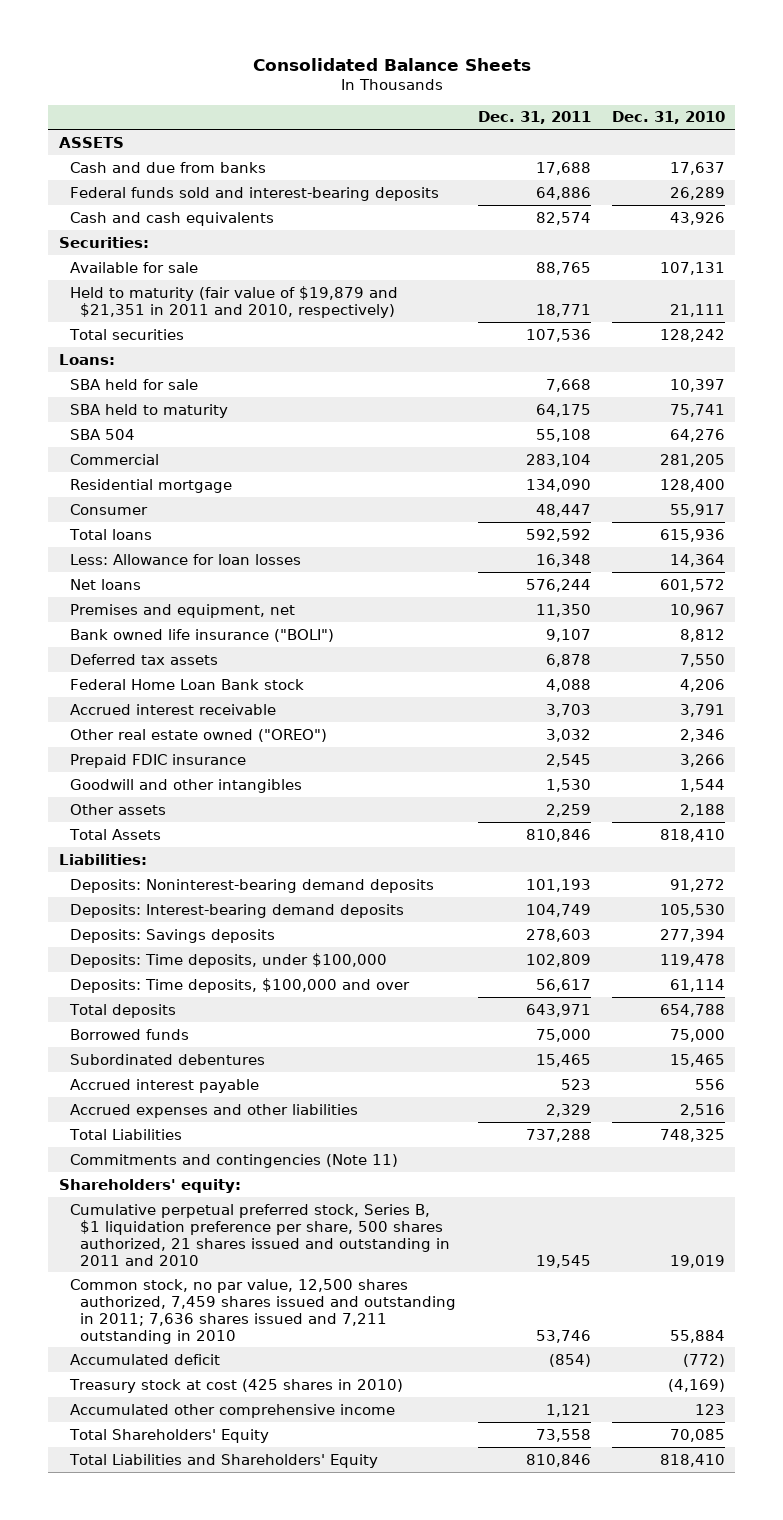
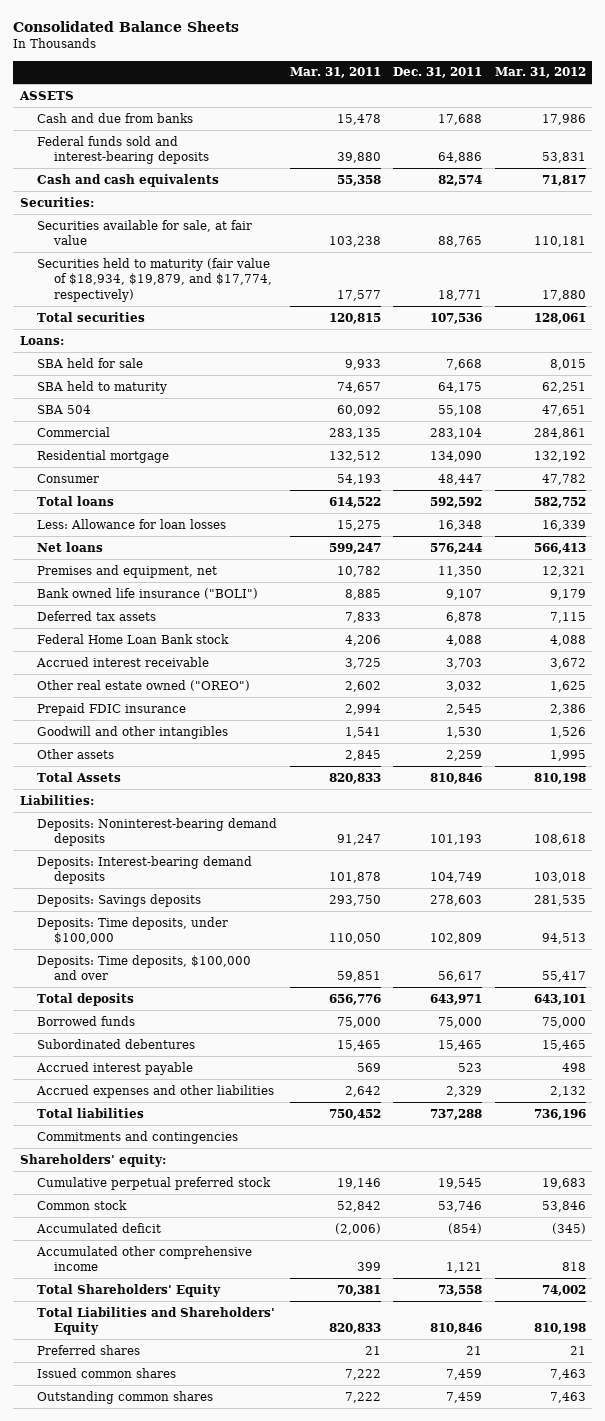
[611,111,725,125] Dec. 31, 2010 -> none
none -> [289,67,381,79] Mar. 31, 2011
none -> [494,67,586,79] Mar. 31, 2012
[69,261,198,273] Available for sale -> [37,219,253,246] Securities available for sale, at fair value
[69,285,398,318] Held to maturity (fair value of $19,879 and $21,351 in 2011 and 2010, respectively) -> [37,257,273,303] Securities held to maturity (fair value of $18,934, $19,879, and $17,774, respectively)
[68,1128,182,1140] Total Liabilities -> [37,1107,145,1118] Total liabilities
[69,1153,398,1168] Commitments and contingencies (Note 11) -> [37,1130,239,1144] Commitments and contingencies
[69,1203,451,1266] Cumulative perpetual preferred stock, Series B, $1 liquidation preference per share, 500 shares authorized, 21 shares issued and outstanding in 2011 and 2010 -> [37,1176,272,1190] Cumulative perpetual preferred stock
[69,1278,457,1344] Common stock, no par value, 12,500 shares authorized, 7,459 shares issued and outstanding in 2011; 7,636 shares issued and 7,211 outstanding in 2010 -> [37,1199,128,1210] Common stock
[68,1378,403,1393] Treasury stock at cost (425 shares in 2010) -> none
none -> [37,1344,141,1355] Preferred shares
none -> [37,1367,177,1378] Issued common shares
none -> [37,1390,214,1404] Outstanding common shares

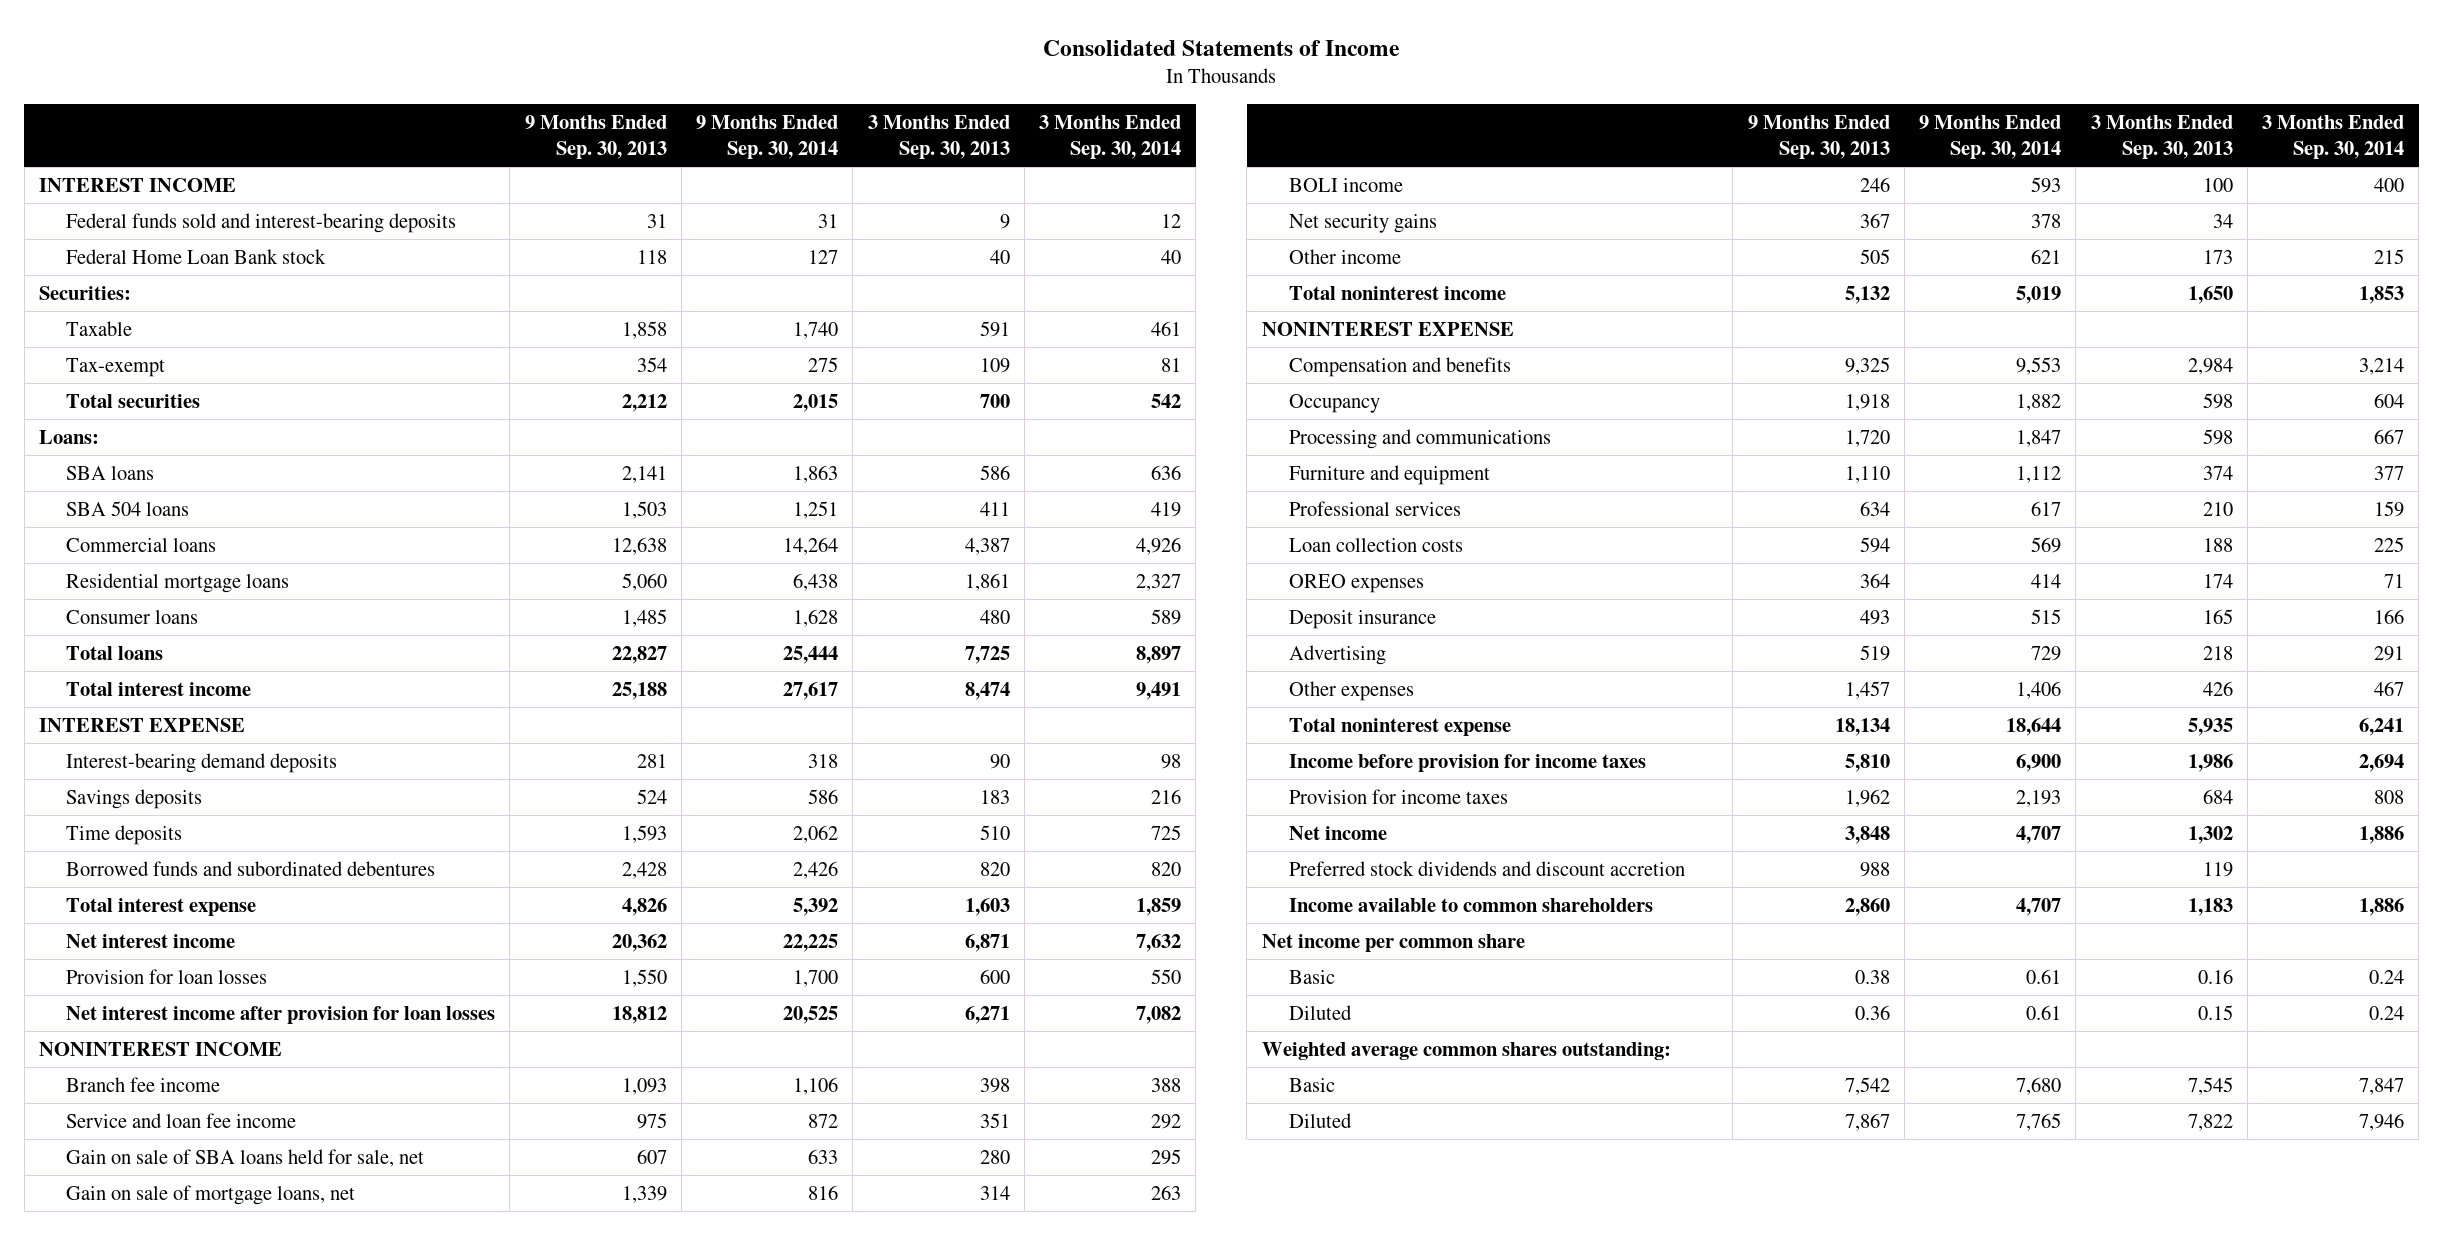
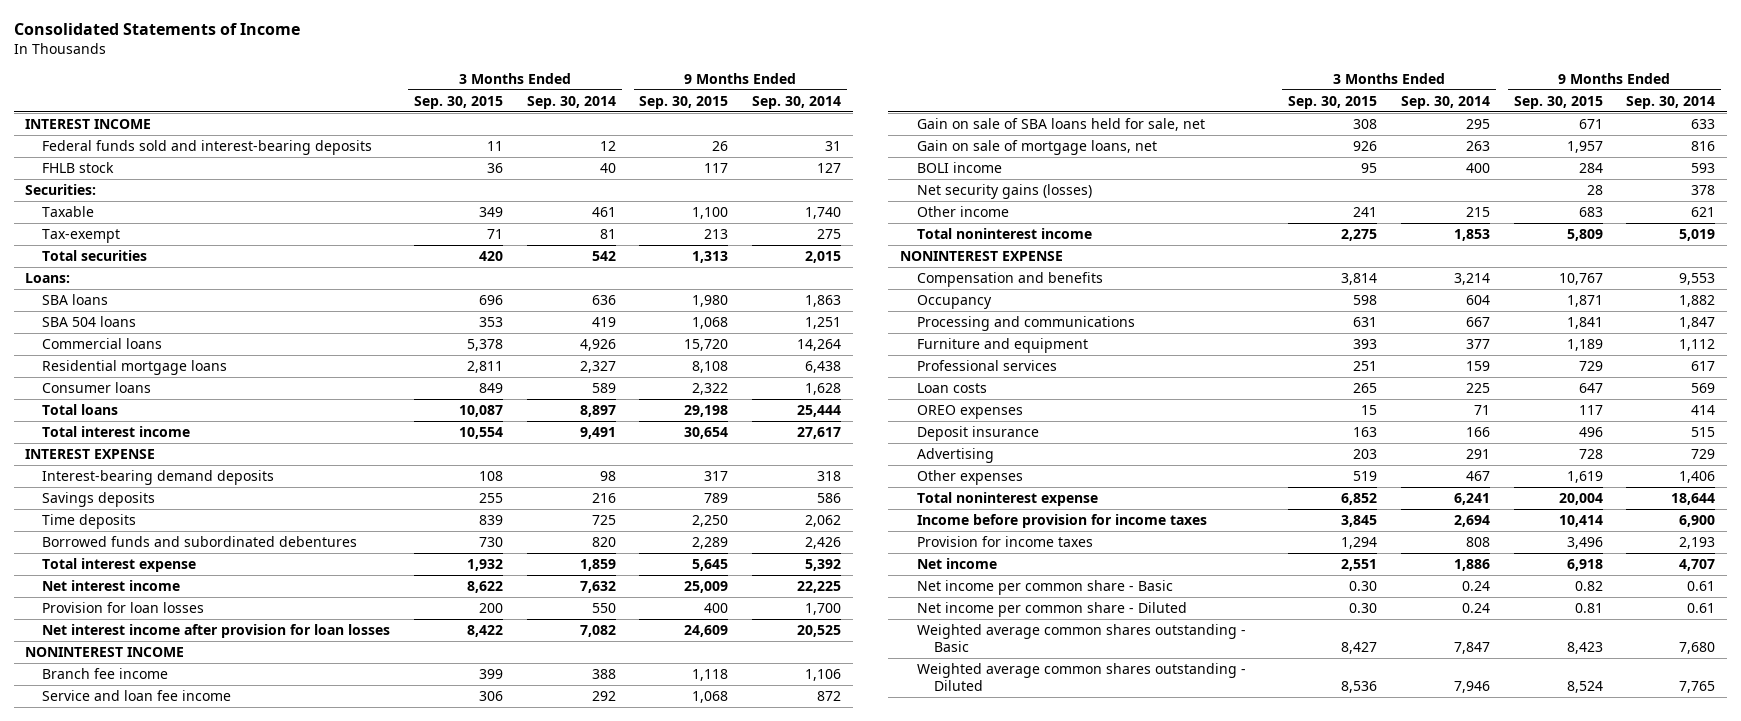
[524,114,667,159] 9 Months Ended Sep. 30, 2013 -> none
[867,114,1010,159] 3 Months Ended Sep. 30, 2013 -> none
none -> [414,95,504,109] Sep. 30, 2015
none -> [639,95,729,109] Sep. 30, 2015
[66,248,327,264] Federal Home Loan Bank stock -> [42,161,115,173] FHLB stock
[1289,213,1438,233] Net security gains -> [916,183,1092,199] Net security gains (losses)
[1289,537,1464,552] Loan collection costs -> [916,382,987,393] Loan costs
[1289,860,1686,876] Preferred stock dividends and discount accretion -> none
[1289,897,1654,912] Income available to common shareholders -> none
[1261,933,1525,952] Net income per common share -> none
[1261,1041,1671,1060] Weighted average common shares outstanding: -> none
[1289,969,1336,984] Basic -> [916,579,1173,595] Net income per common share - Basic
[1289,1004,1353,1020] Diluted -> [916,601,1187,617] Net income per common share - Diluted
[1289,1077,1336,1092] Basic -> [916,623,1246,653] Weighted average common shares outstanding - Basic
[1289,1112,1353,1128] Diluted -> [916,662,1246,692] Weighted average common shares outstanding - Diluted

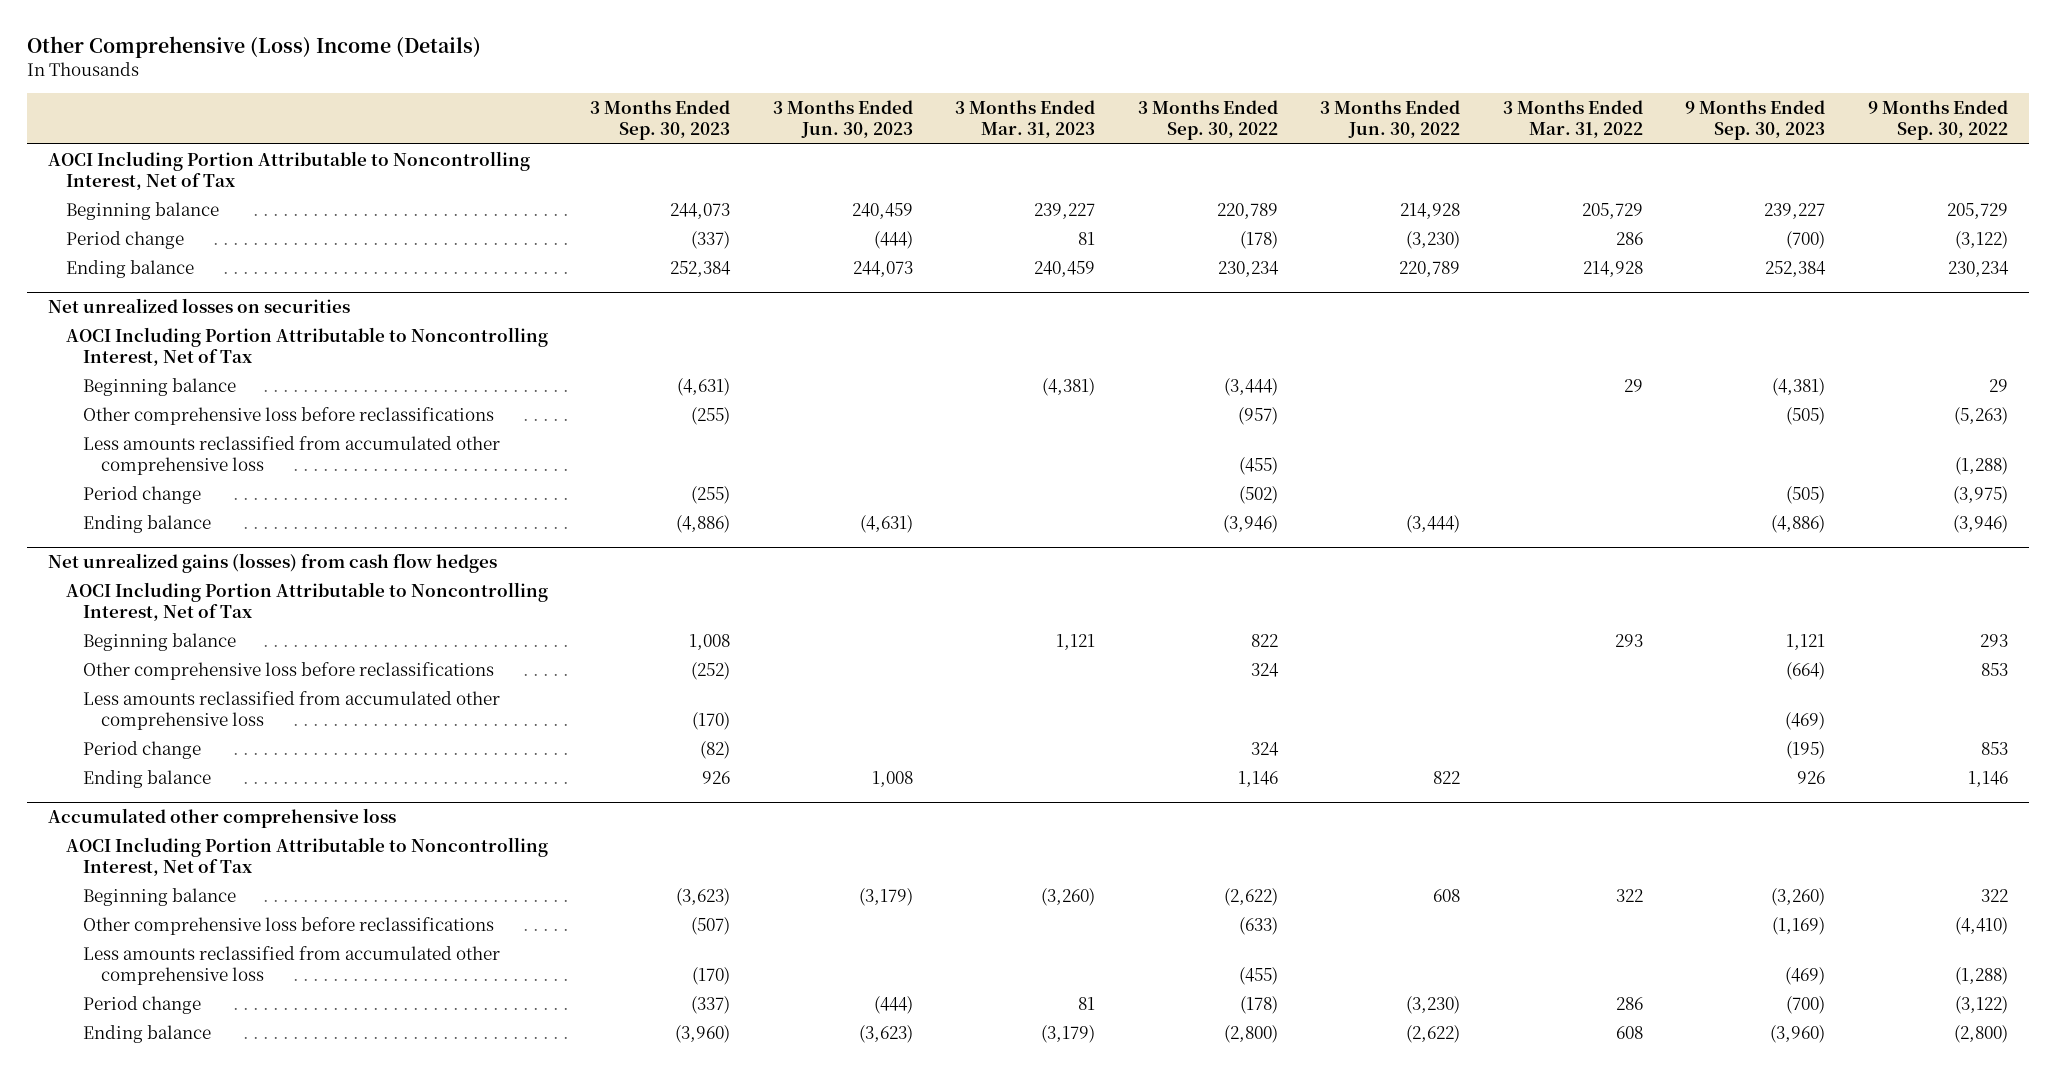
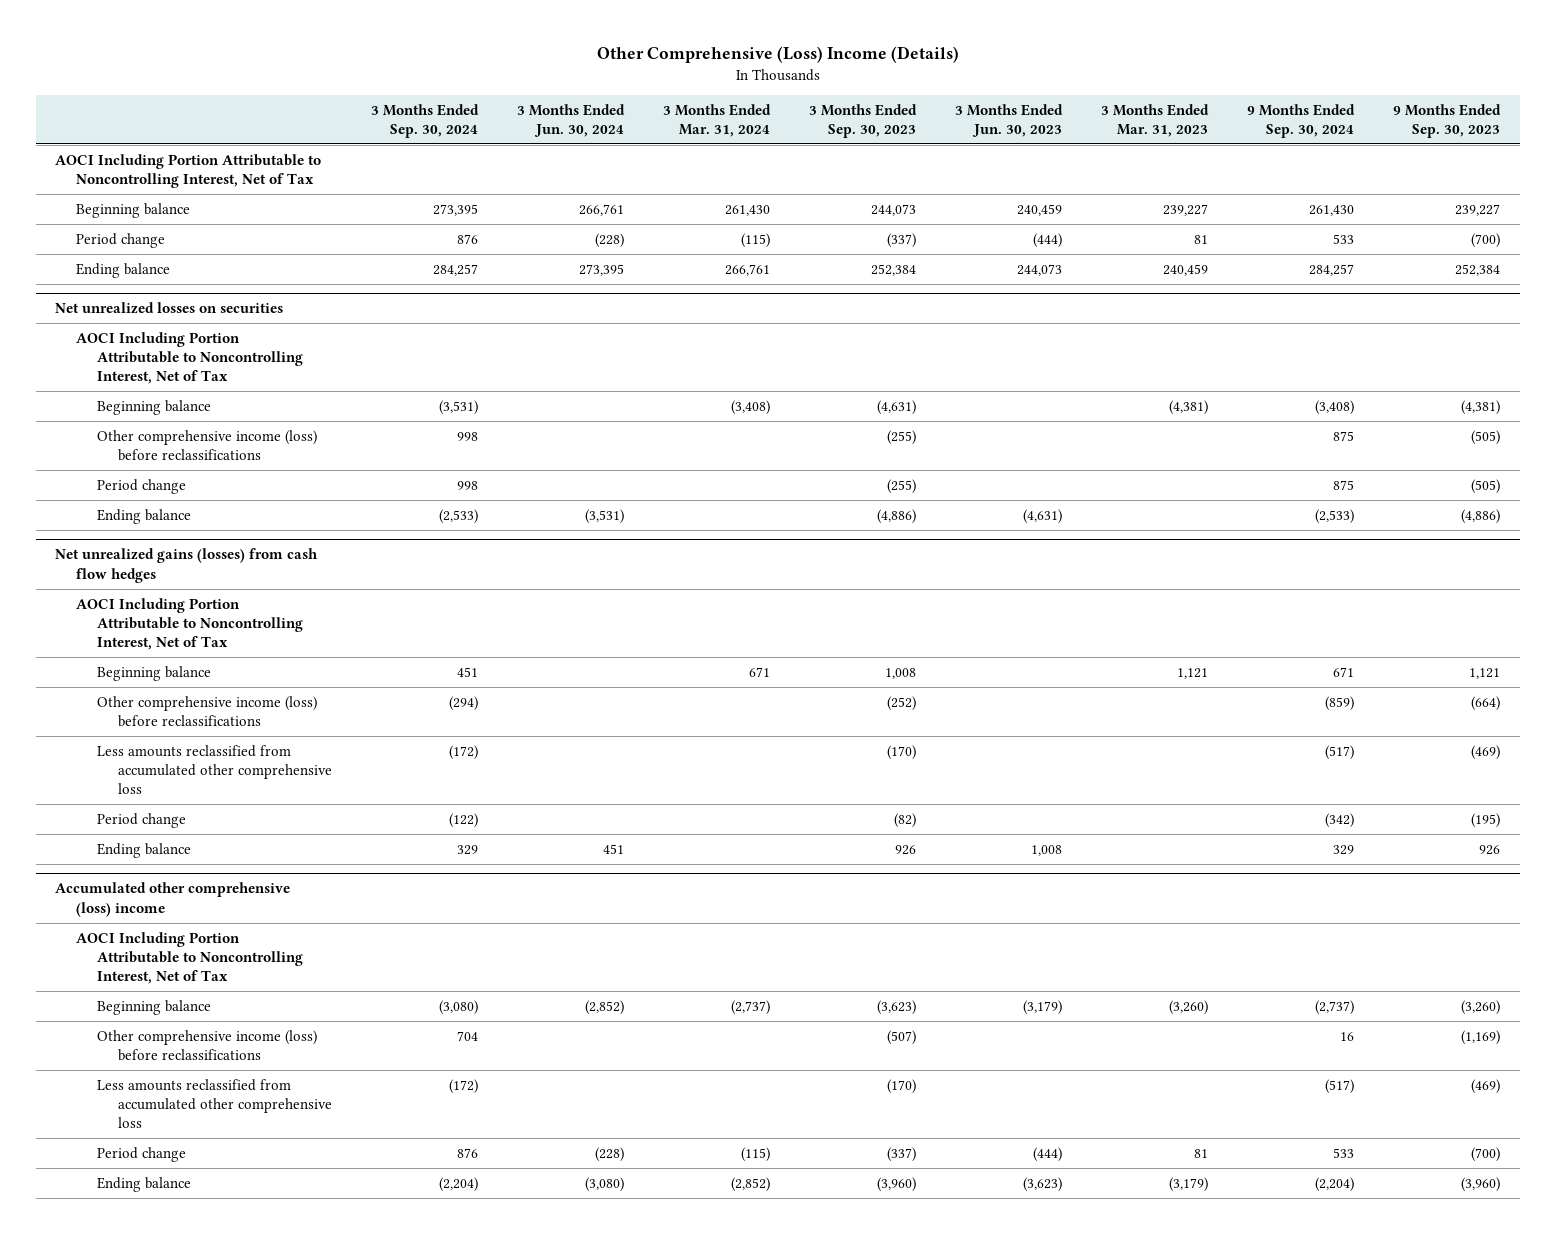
[1137,99,1278,141] 3 Months Ended Sep. 30, 2022 -> none
[1320,99,1461,139] 3 Months Ended Jun. 30, 2022 -> none
[1502,99,1643,139] 3 Months Ended Mar. 31, 2022 -> none
[1867,99,2008,141] 9 Months Ended Sep. 30, 2022 -> none
none -> [371,103,480,138] 3 Months Ended Sep. 30, 2024
none -> [517,103,626,137] 3 Months Ended Jun. 30, 2024
none -> [663,103,772,137] 3 Months Ended Mar. 31, 2024
none -> [1247,103,1356,138] 9 Months Ended Sep. 30, 2024
[83,435,501,476] Less amounts reclassified from accumulated other comprehensive loss -> none
[83,406,495,425] Other comprehensive loss before reclassifications -> [97,429,318,462] Other comprehensive income (loss) before reclassifications
[83,661,495,680] Other comprehensive loss before reclassifications -> [97,695,318,728] Other comprehensive income (loss) before reclassifications
[48,808,397,829] Accumulated other comprehensive loss -> [55,882,291,917] Accumulated other comprehensive (loss) income
[83,916,495,935] Other comprehensive loss before reclassifications -> [97,1029,318,1062] Other comprehensive income (loss) before reclassifications

